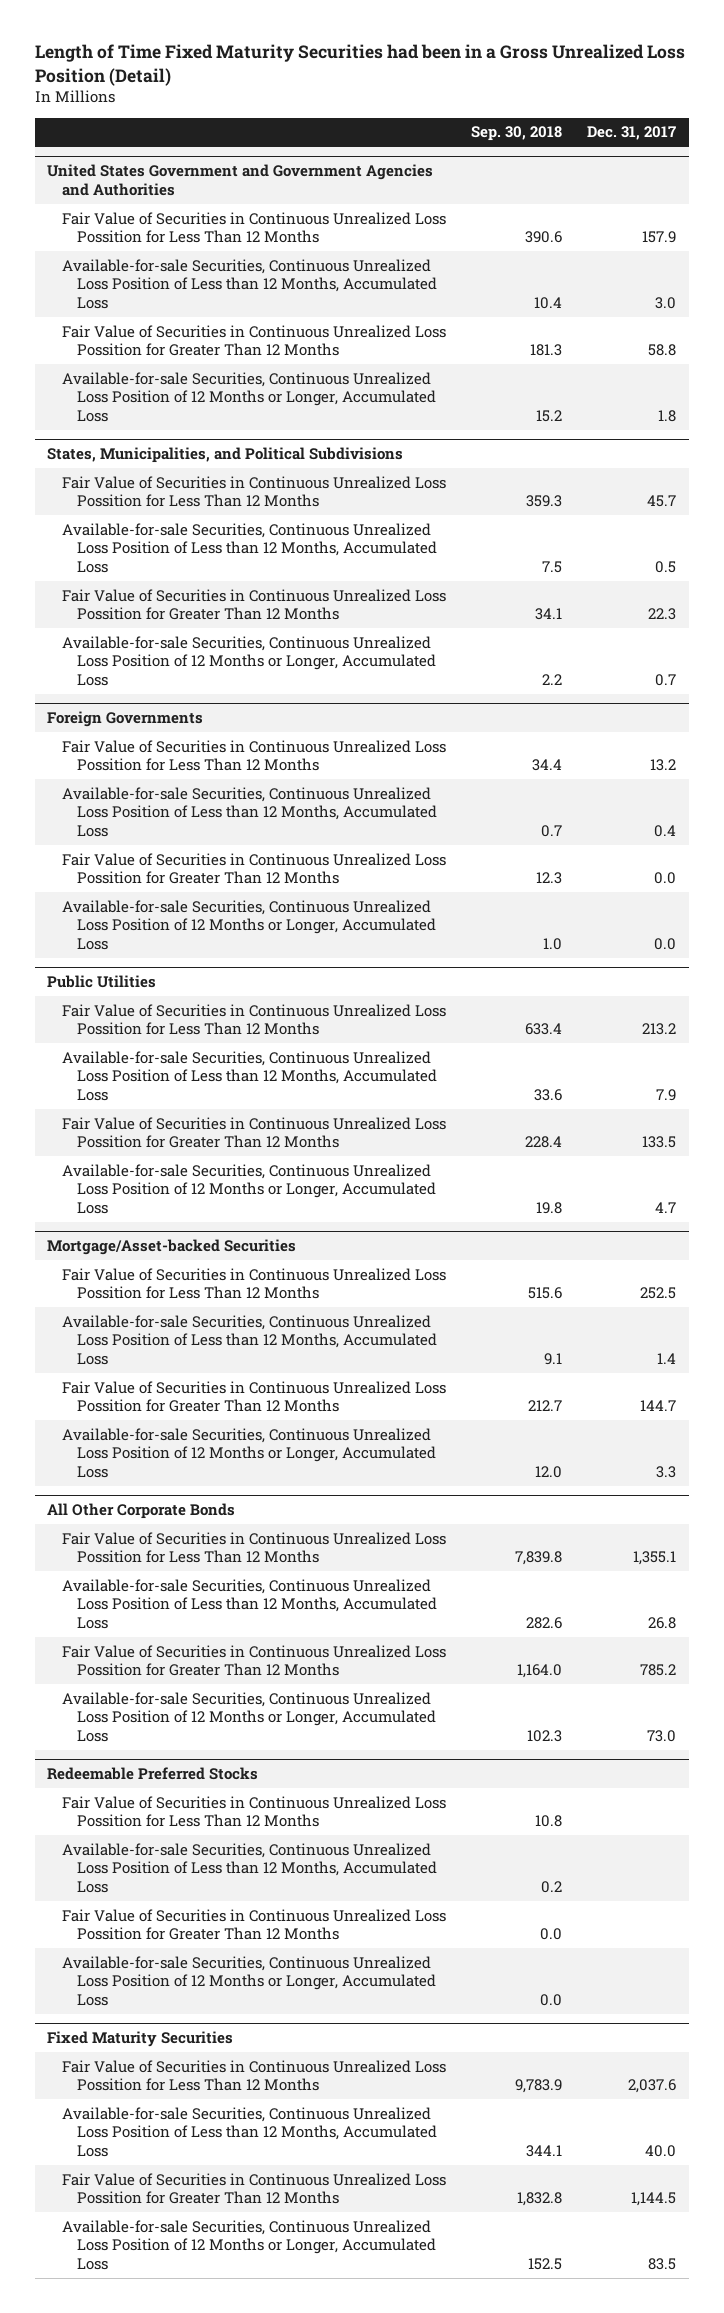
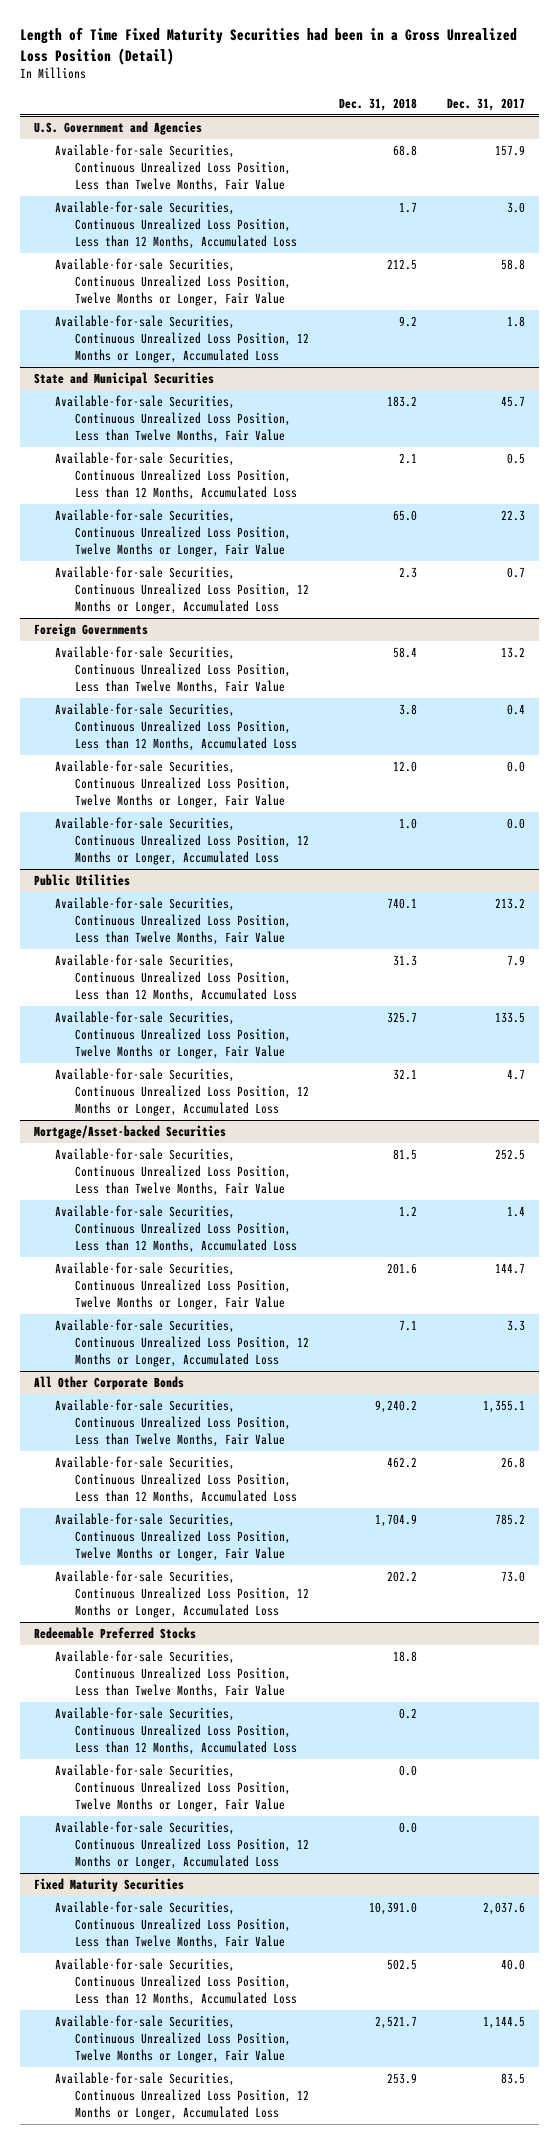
[471,126,563,142] Sep. 30, 2018 -> none
none -> [338,97,417,111] Dec. 31, 2018
[47,164,434,196] United States Government and Government Agencies and Authorities -> [34,121,203,136] U.S. Government and Agencies
[62,211,447,244] Fair Value of Securities in Continuous Unrealized Loss Possition for Less Than 12 Months -> [54,144,292,193] Available-for-sale Securities, Continuous Unrealized Loss Position, Less than Twelve Months, Fair Value
[62,258,438,310] Available-for-sale Securities, Continuous Unrealized Loss Position of Less than 12 Months, Accumulated Loss -> [54,201,298,250] Available-for-sale Securities, Continuous Unrealized Loss Position, Less than 12 Months, Accumulated Loss
[62,324,447,357] Fair Value of Securities in Continuous Unrealized Loss Possition for Greater Than 12 Months -> [54,258,292,307] Available-for-sale Securities, Continuous Unrealized Loss Position, Twelve Months or Longer, Fair Value
[62,371,437,423] Available-for-sale Securities, Continuous Unrealized Loss Position of 12 Months or Longer, Accumulated Loss -> [54,315,310,364] Available-for-sale Securities, Continuous Unrealized Loss Position, 12 Months or Longer, Accumulated Loss
[47,447,404,464] States, Municipalities, and Political Subdivisions -> [34,372,215,387] State and Municipal Securities
[62,475,447,508] Fair Value of Securities in Continuous Unrealized Loss Possition for Less Than 12 Months -> [54,395,292,444] Available-for-sale Securities, Continuous Unrealized Loss Position, Less than Twelve Months, Fair Value
[62,522,438,574] Available-for-sale Securities, Continuous Unrealized Loss Position of Less than 12 Months, Accumulated Loss -> [54,452,298,501] Available-for-sale Securities, Continuous Unrealized Loss Position, Less than 12 Months, Accumulated Loss
[62,588,447,621] Fair Value of Securities in Continuous Unrealized Loss Possition for Greater Than 12 Months -> [54,509,292,558] Available-for-sale Securities, Continuous Unrealized Loss Position, Twelve Months or Longer, Fair Value
[62,635,437,687] Available-for-sale Securities, Continuous Unrealized Loss Position of 12 Months or Longer, Accumulated Loss -> [54,566,310,615] Available-for-sale Securities, Continuous Unrealized Loss Position, 12 Months or Longer, Accumulated Loss
[62,739,447,772] Fair Value of Securities in Continuous Unrealized Loss Possition for Less Than 12 Months -> [54,646,292,695] Available-for-sale Securities, Continuous Unrealized Loss Position, Less than Twelve Months, Fair Value
[62,786,438,838] Available-for-sale Securities, Continuous Unrealized Loss Position of Less than 12 Months, Accumulated Loss -> [54,703,298,752] Available-for-sale Securities, Continuous Unrealized Loss Position, Less than 12 Months, Accumulated Loss
[62,852,447,885] Fair Value of Securities in Continuous Unrealized Loss Possition for Greater Than 12 Months -> [54,760,292,809] Available-for-sale Securities, Continuous Unrealized Loss Position, Twelve Months or Longer, Fair Value
[62,899,437,951] Available-for-sale Securities, Continuous Unrealized Loss Position of 12 Months or Longer, Accumulated Loss -> [54,817,310,866] Available-for-sale Securities, Continuous Unrealized Loss Position, 12 Months or Longer, Accumulated Loss
[62,1003,447,1036] Fair Value of Securities in Continuous Unrealized Loss Possition for Less Than 12 Months -> [54,897,292,946] Available-for-sale Securities, Continuous Unrealized Loss Position, Less than Twelve Months, Fair Value
[62,1050,438,1102] Available-for-sale Securities, Continuous Unrealized Loss Position of Less than 12 Months, Accumulated Loss -> [54,954,298,1003] Available-for-sale Securities, Continuous Unrealized Loss Position, Less than 12 Months, Accumulated Loss
[62,1116,447,1149] Fair Value of Securities in Continuous Unrealized Loss Possition for Greater Than 12 Months -> [54,1011,292,1060] Available-for-sale Securities, Continuous Unrealized Loss Position, Twelve Months or Longer, Fair Value
[62,1163,437,1215] Available-for-sale Securities, Continuous Unrealized Loss Position of 12 Months or Longer, Accumulated Loss -> [54,1068,310,1117] Available-for-sale Securities, Continuous Unrealized Loss Position, 12 Months or Longer, Accumulated Loss
[62,1267,447,1300] Fair Value of Securities in Continuous Unrealized Loss Possition for Less Than 12 Months -> [54,1148,292,1197] Available-for-sale Securities, Continuous Unrealized Loss Position, Less than Twelve Months, Fair Value
[62,1314,438,1366] Available-for-sale Securities, Continuous Unrealized Loss Position of Less than 12 Months, Accumulated Loss -> [54,1205,298,1254] Available-for-sale Securities, Continuous Unrealized Loss Position, Less than 12 Months, Accumulated Loss
[62,1380,447,1413] Fair Value of Securities in Continuous Unrealized Loss Possition for Greater Than 12 Months -> [54,1262,292,1311] Available-for-sale Securities, Continuous Unrealized Loss Position, Twelve Months or Longer, Fair Value
[62,1427,437,1479] Available-for-sale Securities, Continuous Unrealized Loss Position of 12 Months or Longer, Accumulated Loss -> [54,1319,310,1368] Available-for-sale Securities, Continuous Unrealized Loss Position, 12 Months or Longer, Accumulated Loss
[62,1531,447,1564] Fair Value of Securities in Continuous Unrealized Loss Possition for Less Than 12 Months -> [54,1399,292,1448] Available-for-sale Securities, Continuous Unrealized Loss Position, Less than Twelve Months, Fair Value
[62,1578,438,1630] Available-for-sale Securities, Continuous Unrealized Loss Position of Less than 12 Months, Accumulated Loss -> [54,1456,298,1505] Available-for-sale Securities, Continuous Unrealized Loss Position, Less than 12 Months, Accumulated Loss
[62,1644,447,1677] Fair Value of Securities in Continuous Unrealized Loss Possition for Greater Than 12 Months -> [54,1513,292,1562] Available-for-sale Securities, Continuous Unrealized Loss Position, Twelve Months or Longer, Fair Value
[62,1691,437,1743] Available-for-sale Securities, Continuous Unrealized Loss Position of 12 Months or Longer, Accumulated Loss -> [54,1570,310,1619] Available-for-sale Securities, Continuous Unrealized Loss Position, 12 Months or Longer, Accumulated Loss
[62,1795,447,1828] Fair Value of Securities in Continuous Unrealized Loss Possition for Less Than 12 Months -> [54,1650,292,1699] Available-for-sale Securities, Continuous Unrealized Loss Position, Less than Twelve Months, Fair Value
[62,1842,438,1894] Available-for-sale Securities, Continuous Unrealized Loss Position of Less than 12 Months, Accumulated Loss -> [54,1707,298,1756] Available-for-sale Securities, Continuous Unrealized Loss Position, Less than 12 Months, Accumulated Loss
[62,1908,447,1941] Fair Value of Securities in Continuous Unrealized Loss Possition for Greater Than 12 Months -> [54,1764,292,1813] Available-for-sale Securities, Continuous Unrealized Loss Position, Twelve Months or Longer, Fair Value
[62,1955,437,2007] Available-for-sale Securities, Continuous Unrealized Loss Position of 12 Months or Longer, Accumulated Loss -> [54,1821,310,1870] Available-for-sale Securities, Continuous Unrealized Loss Position, 12 Months or Longer, Accumulated Loss
[62,2059,447,2092] Fair Value of Securities in Continuous Unrealized Loss Possition for Less Than 12 Months -> [54,1901,292,1950] Available-for-sale Securities, Continuous Unrealized Loss Position, Less than Twelve Months, Fair Value
[62,2106,438,2158] Available-for-sale Securities, Continuous Unrealized Loss Position of Less than 12 Months, Accumulated Loss -> [54,1958,298,2007] Available-for-sale Securities, Continuous Unrealized Loss Position, Less than 12 Months, Accumulated Loss
[62,2172,447,2205] Fair Value of Securities in Continuous Unrealized Loss Possition for Greater Than 12 Months -> [54,2015,292,2064] Available-for-sale Securities, Continuous Unrealized Loss Position, Twelve Months or Longer, Fair Value
[62,2219,437,2271] Available-for-sale Securities, Continuous Unrealized Loss Position of 12 Months or Longer, Accumulated Loss -> [54,2072,310,2121] Available-for-sale Securities, Continuous Unrealized Loss Position, 12 Months or Longer, Accumulated Loss

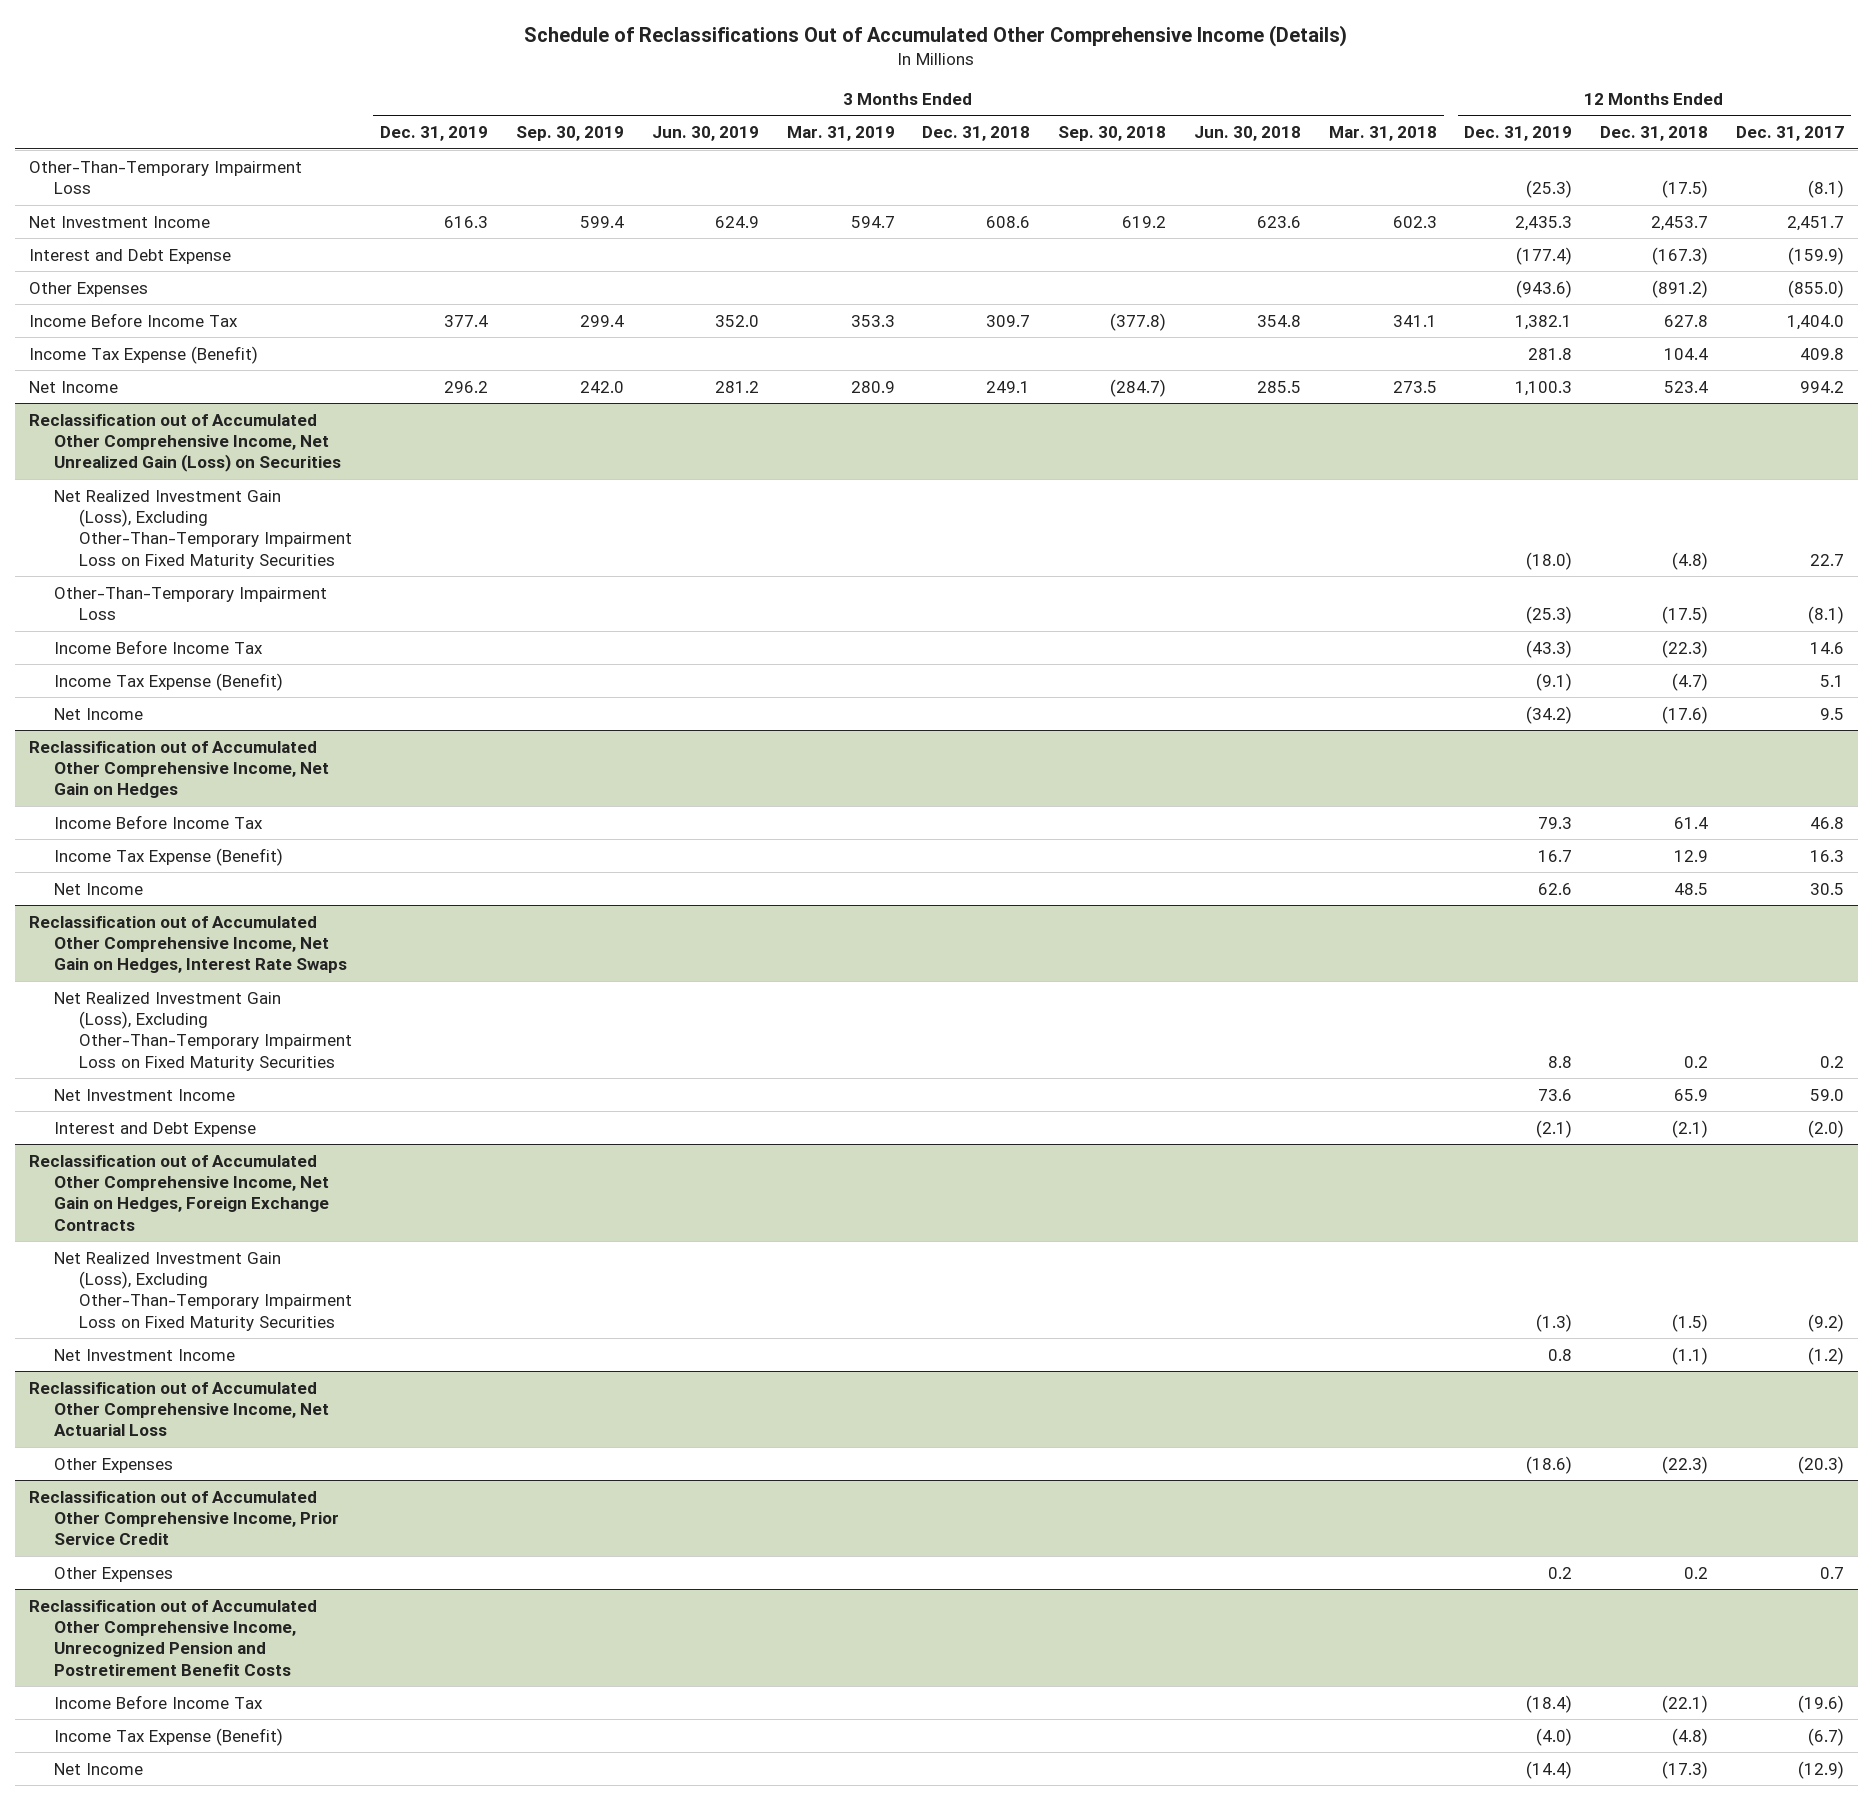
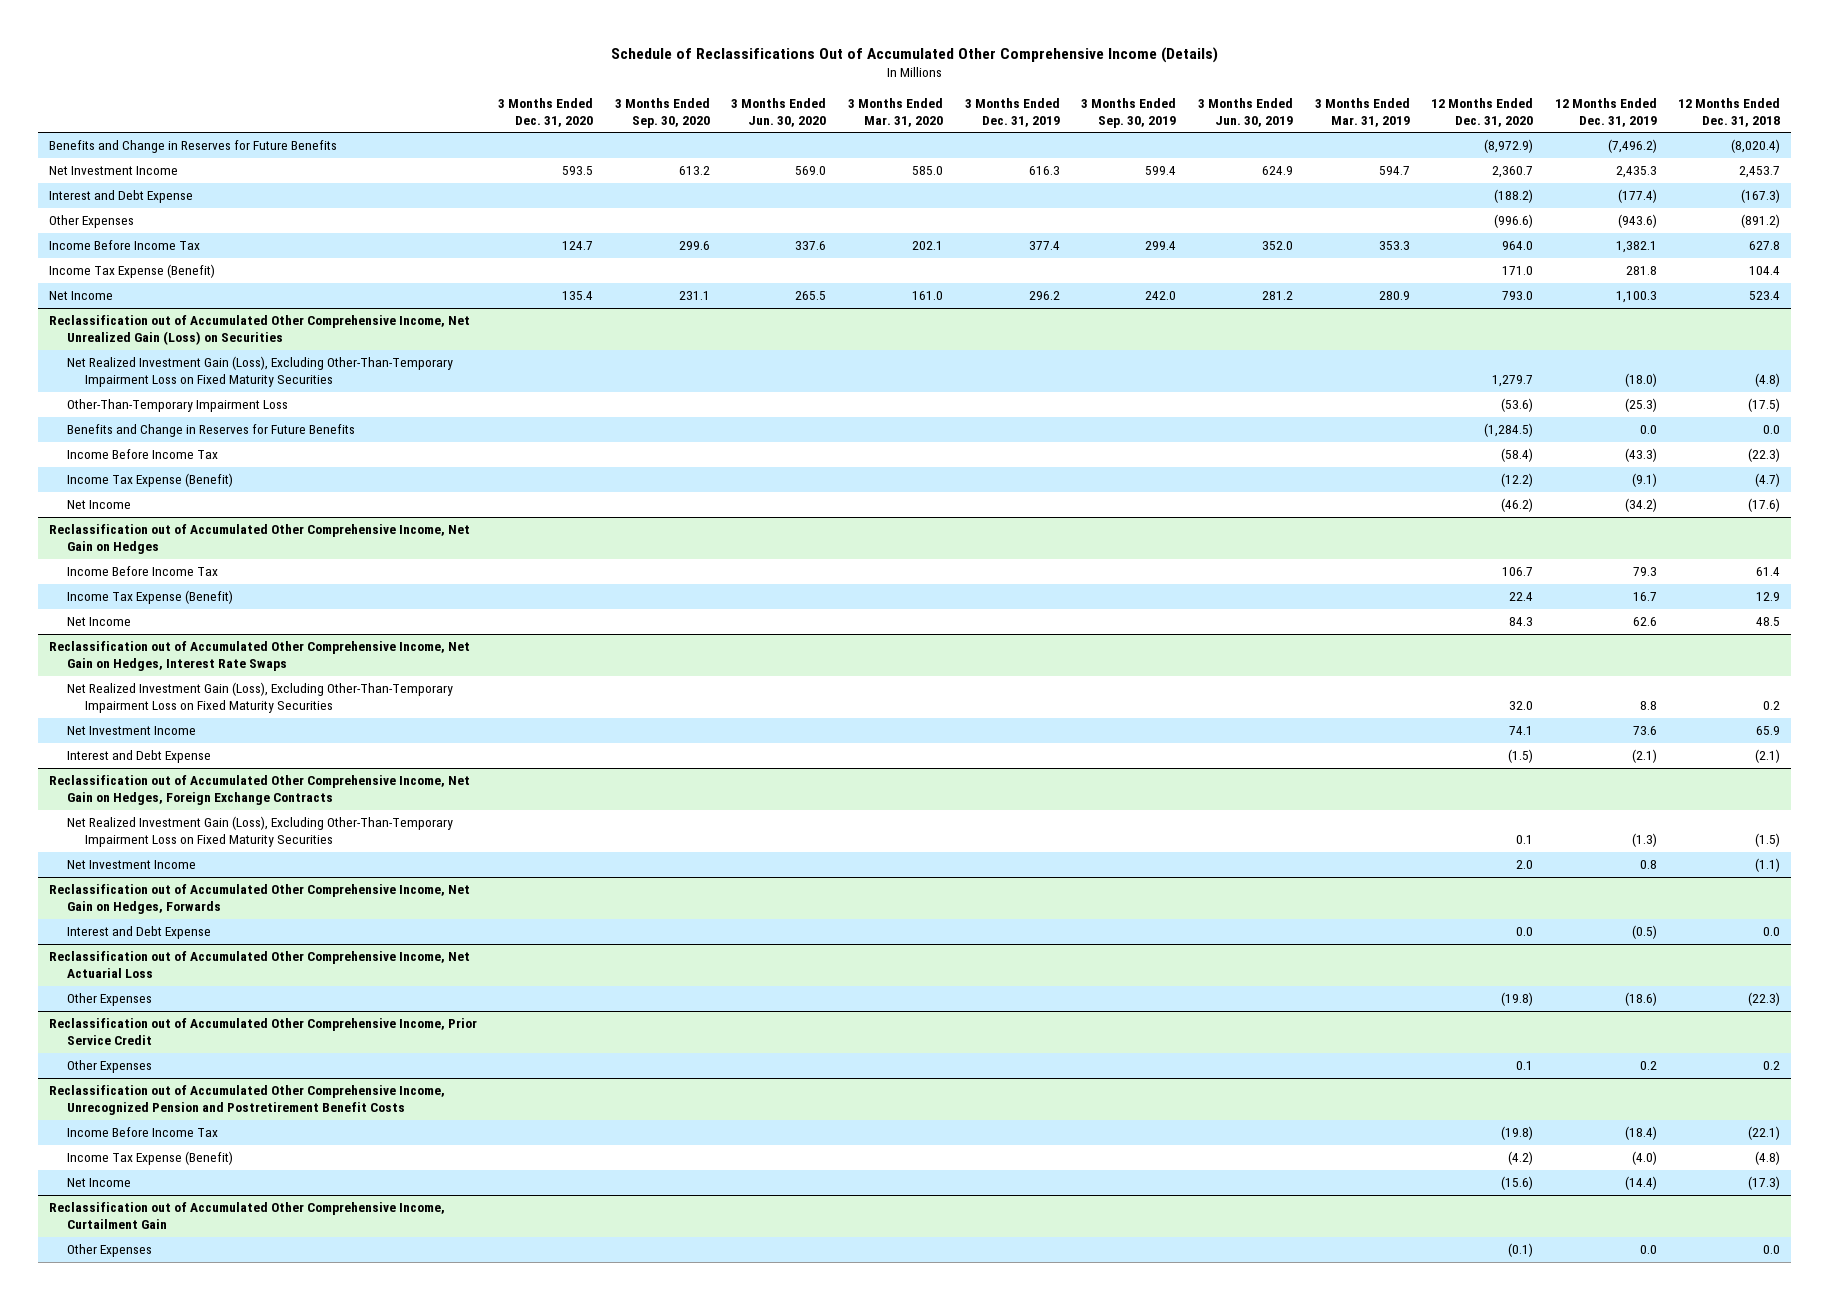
[922,126,1031,142] Dec. 31, 2018 -> none
[1058,126,1167,142] Sep. 30, 2018 -> none
[1193,126,1301,142] Jun. 30, 2018 -> none
[1328,126,1437,142] Mar. 31, 2018 -> none
[1736,126,1845,142] Dec. 31, 2017 -> none
none -> [498,97,594,127] 3 Months Ended Dec. 31, 2020
none -> [614,97,710,128] 3 Months Ended Sep. 30, 2020
none -> [731,97,827,127] 3 Months Ended Jun. 30, 2020
none -> [848,97,944,127] 3 Months Ended Mar. 31, 2020
none -> [1431,97,1534,127] 12 Months Ended Dec. 31, 2020
[28,160,302,195] Other-Than-Temporary Impairment Loss -> none
none -> [48,140,337,154] Benefits and Change in Reserves for Future Benefits
none -> [66,424,355,438] Benefits and Change in Reserves for Future Benefits
none -> [48,884,470,915] Reclassification out of Accumulated Other Comprehensive Income, Net Gain on Hedges, Forwards
none -> [66,926,211,940] Interest and Debt Expense
none -> [48,1202,445,1230] Reclassification out of Accumulated Other Comprehensive Income, Curtailment Gain
none -> [66,1244,152,1258] Other Expenses

